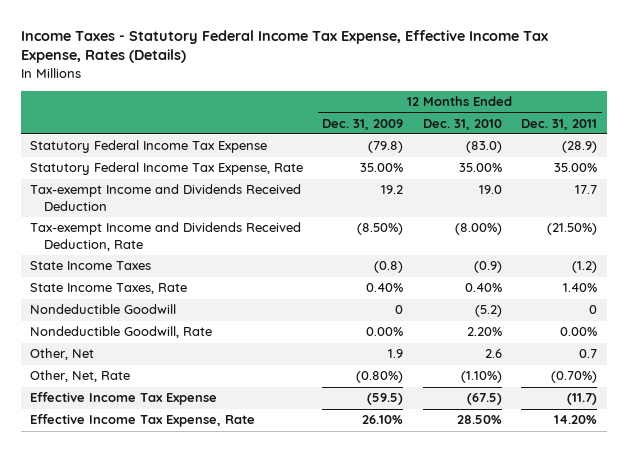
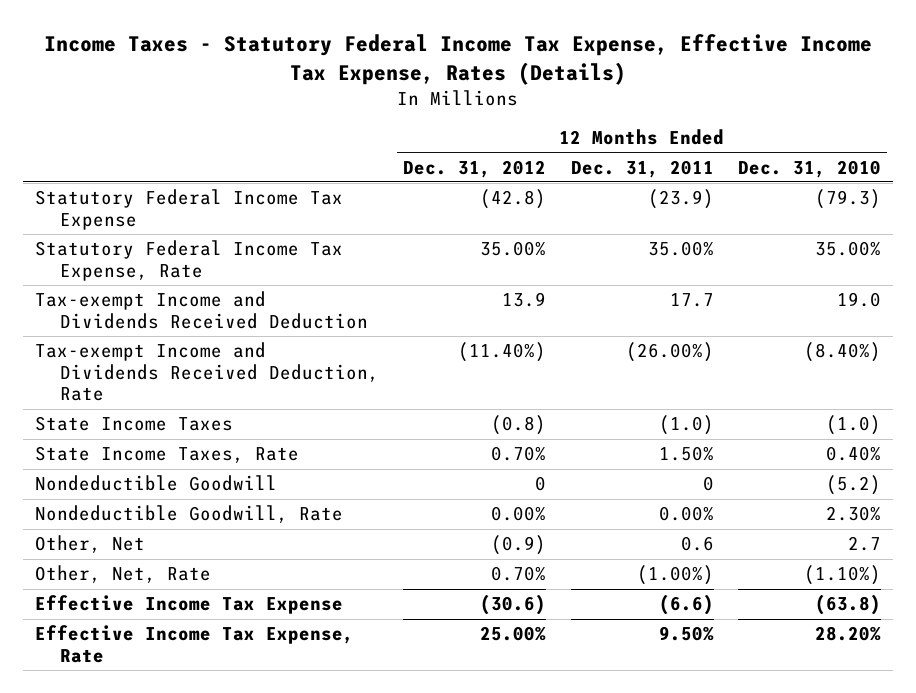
[322,118,404,130] Dec. 31, 2009 -> none
none -> [403,159,547,178] Dec. 31, 2012
[465,141,502,154] (83.0) -> [814,189,881,210] (79.3)
[561,141,597,154] (28.9) -> [647,189,714,210] (23.9)
[454,223,502,236] (8.00%) -> [803,342,881,363] (8.40%)
[546,223,597,236] (21.50%) -> [625,342,714,363] (26.00%)
[473,261,502,274] (0.9) -> [825,415,881,436] (1.0)
[571,261,597,274] (1.2) -> [658,415,714,436] (1.0)
[562,283,597,293] 1.40% -> [658,446,714,462] 1.50%
[466,327,502,337] 2.20% -> [825,506,881,522] 2.30%
[484,349,502,359] 2.6 -> [847,536,881,552] 2.7
[578,349,597,359] 0.7 -> [680,536,714,552] 0.6
[550,371,597,384] (0.70%) -> [636,565,714,586] (1.00%)
[466,393,502,406] (67.5) -> [814,594,881,616] (63.8)
[566,393,597,406] (11.7) -> [658,594,714,616] (6.6)
[456,415,502,425] 28.50% -> [814,626,881,642] 28.20%
[553,415,597,425] 14.20% -> [658,626,714,642] 9.50%

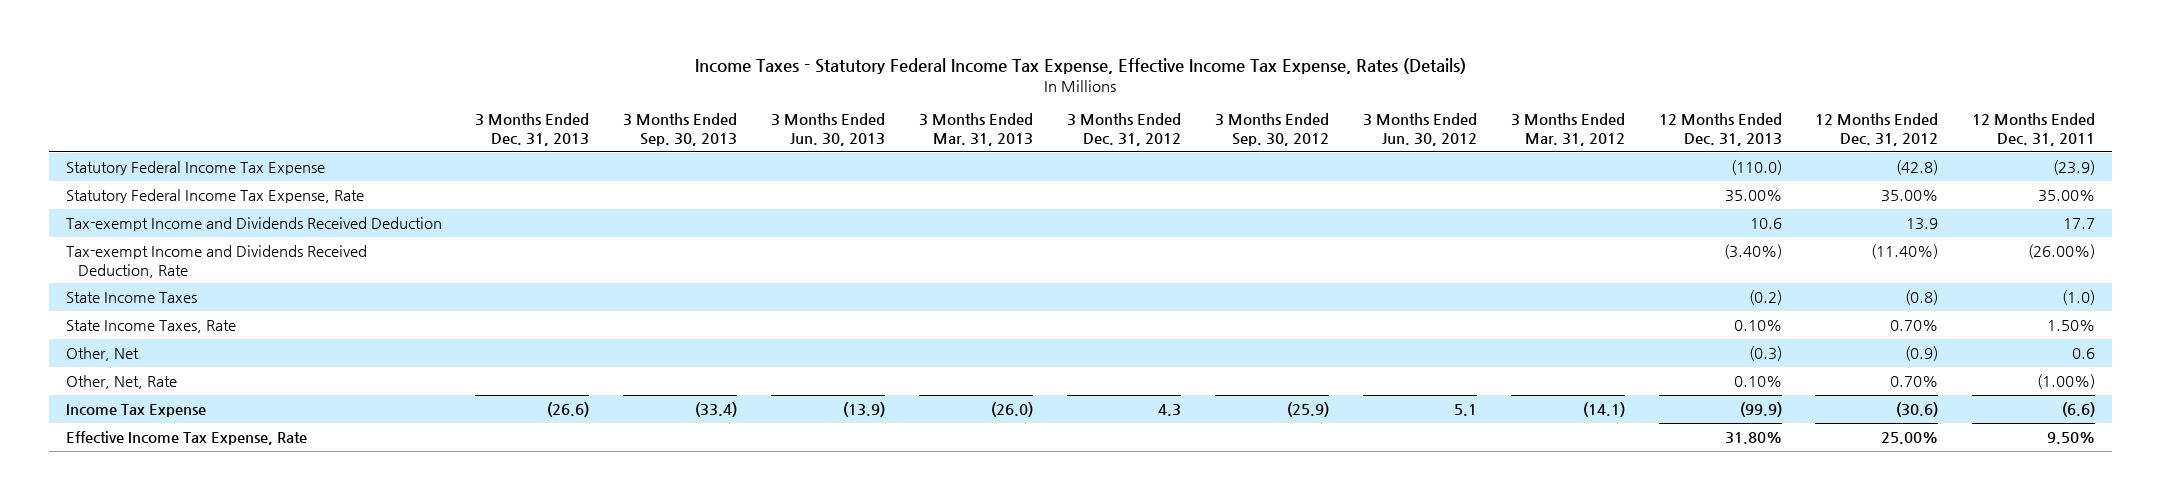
[737,159,881,178] Dec. 31, 2010 -> none
none -> [475,113,590,146] 3 Months Ended Dec. 31, 2013
none -> [623,113,738,146] 3 Months Ended Sep. 30, 2013
none -> [771,113,886,146] 3 Months Ended Jun. 30, 2013
none -> [919,113,1034,146] 3 Months Ended Mar. 31, 2013
none -> [1066,113,1181,146] 3 Months Ended Dec. 31, 2012
none -> [1214,113,1329,146] 3 Months Ended Sep. 30, 2012
none -> [1362,113,1477,146] 3 Months Ended Jun. 30, 2012
none -> [1510,113,1625,146] 3 Months Ended Mar. 31, 2012
none -> [1658,113,1782,146] 12 Months Ended Dec. 31, 2013
[34,475,277,492] Nondeductible Goodwill -> none
[34,505,343,524] Nondeductible Goodwill, Rate -> none
[34,595,343,615] Effective Income Tax Expense -> [65,403,206,417] Income Tax Expense

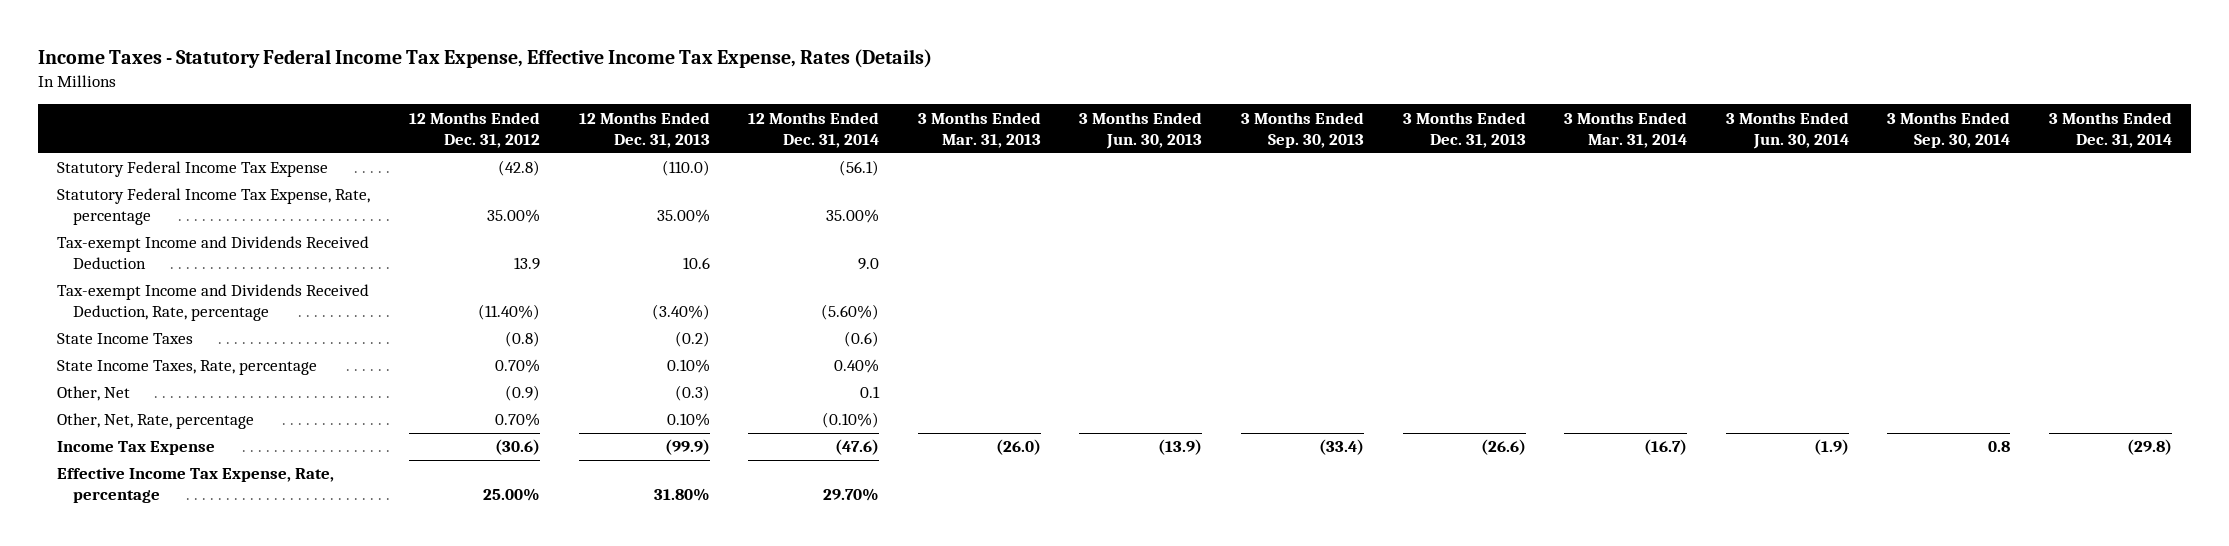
[1066,113,1181,146] 3 Months Ended Dec. 31, 2012 -> none
[1214,113,1329,146] 3 Months Ended Sep. 30, 2012 -> none
[1362,113,1477,146] 3 Months Ended Jun. 30, 2012 -> none
[1510,113,1625,146] 3 Months Ended Mar. 31, 2012 -> none
[1972,113,2096,146] 12 Months Ended Dec. 31, 2011 -> none
none -> [748,111,880,148] 12 Months Ended Dec. 31, 2014
none -> [1564,111,1688,148] 3 Months Ended Mar. 31, 2014
none -> [1725,111,1849,149] 3 Months Ended Jun. 30, 2014
none -> [1887,111,2011,148] 3 Months Ended Sep. 30, 2014
none -> [2048,111,2172,148] 3 Months Ended Dec. 31, 2014
[65,188,364,203] Statutory Federal Income Tax Expense, Rate -> [57,188,371,226] Statutory Federal Income Tax Expense, Rate, percentage
[65,244,367,278] Tax-exempt Income and Dividends Received Deduction, Rate -> [57,284,370,322] Tax-exempt Income and Dividends Received Deduction, Rate, percentage
[65,319,236,333] State Income Taxes, Rate -> [57,360,318,376] State Income Taxes, Rate, percentage
[65,374,177,389] Other, Net, Rate -> [57,413,255,430] Other, Net, Rate, percentage
[65,430,307,445] Effective Income Tax Expense, Rate -> [57,467,335,504] Effective Income Tax Expense, Rate, percentage

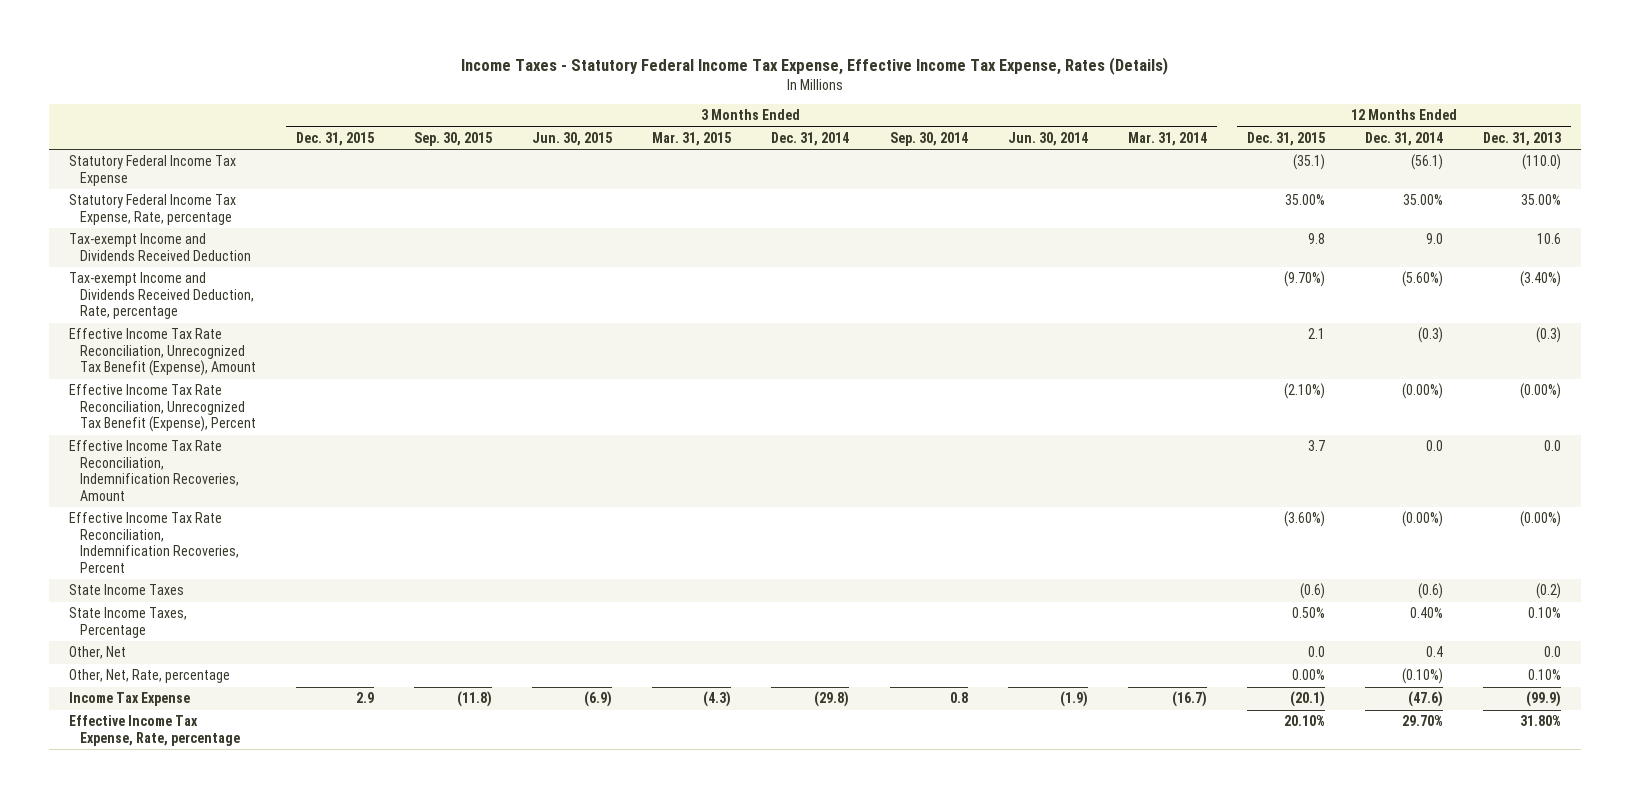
[408,111,540,148] 12 Months Ended Dec. 31, 2012 -> none
[917,111,1041,148] 3 Months Ended Mar. 31, 2013 -> none
[1079,111,1203,149] 3 Months Ended Jun. 30, 2013 -> none
[1240,111,1364,148] 3 Months Ended Sep. 30, 2013 -> none
[1402,111,1526,148] 3 Months Ended Dec. 31, 2013 -> none
none -> [296,131,375,146] Dec. 31, 2015
none -> [414,131,493,146] Sep. 30, 2015
none -> [532,131,613,146] Jun. 30, 2015
none -> [652,131,732,146] Mar. 31, 2015
none -> [1246,131,1325,146] Dec. 31, 2015
none -> [68,328,257,377] Effective Income Tax Rate Reconciliation, Unrecognized Tax Benefit (Expense), Amount
none -> [68,384,257,433] Effective Income Tax Rate Reconciliation, Unrecognized Tax Benefit (Expense), Percent
none -> [68,440,240,501] Effective Income Tax Rate Reconciliation, Indemnification Recoveries, Amount
none -> [68,512,240,573] Effective Income Tax Rate Reconciliation, Indemnification Recoveries, Percent
[57,360,318,376] State Income Taxes, Rate, percentage -> [68,607,187,638] State Income Taxes, Percentage
[674,385,710,402] (0.3) -> [1543,646,1561,658] 0.0
[860,386,881,399] 0.1 -> [1425,646,1443,658] 0.4

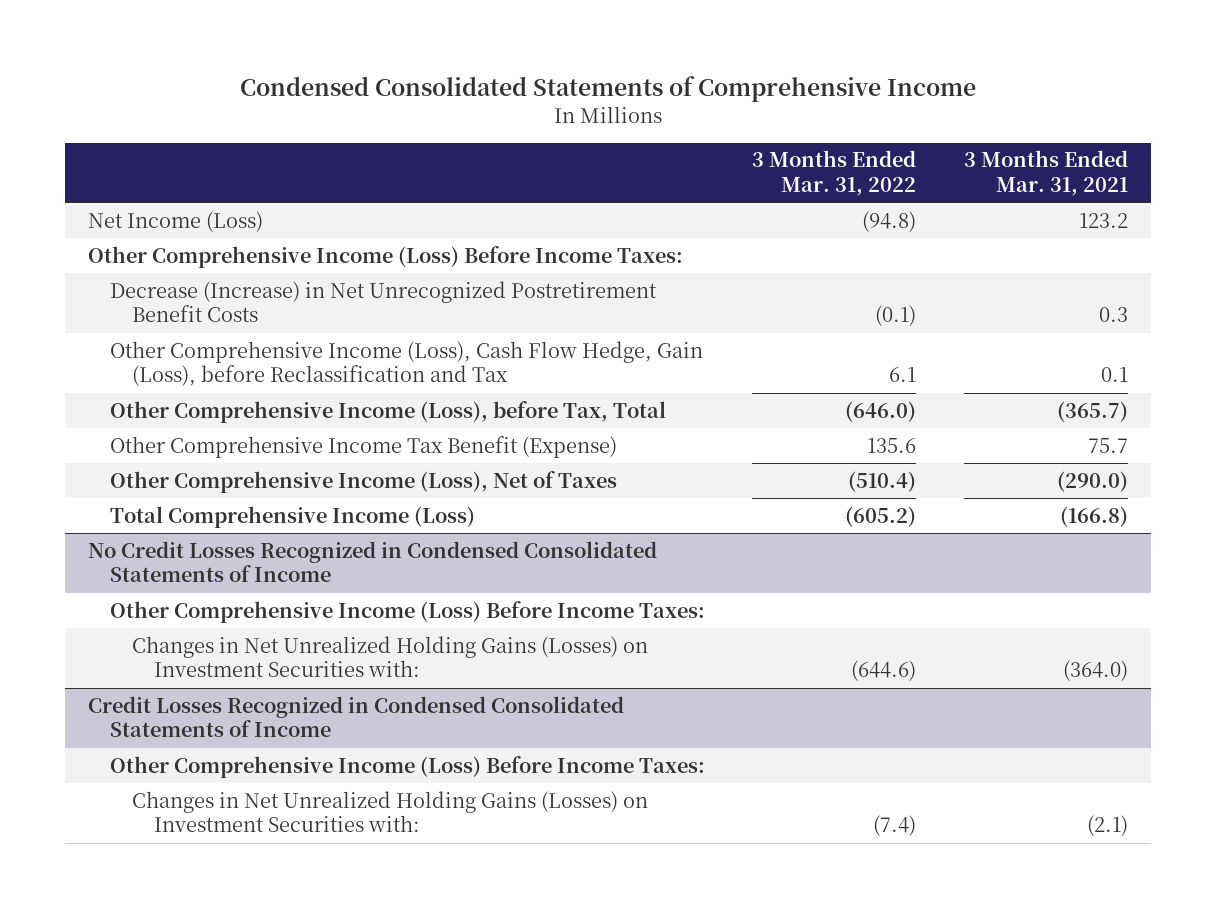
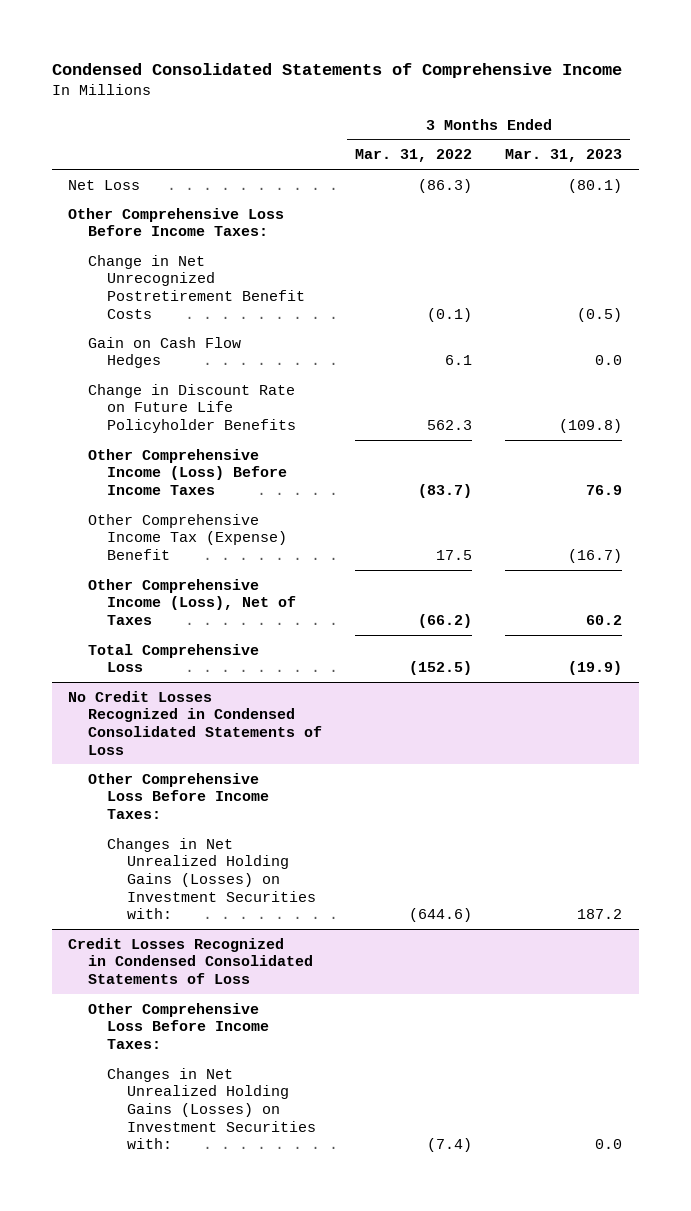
[963,150,1128,197] 3 Months Ended Mar. 31, 2021 -> none
none -> [505,149,623,163] Mar. 31, 2023
[88,210,264,232] Net Income (Loss) -> [68,179,141,190] Net Loss
[862,210,917,232] (94.8) -> [418,178,473,193] (86.3)
[88,245,684,268] Other Comprehensive Income (Loss) Before Income Taxes: -> [68,207,285,237] Other Comprehensive Loss Before Income Taxes:
[109,280,657,323] Decrease (Increase) in Net Unrecognized Postretirement Benefit Costs -> [87,254,306,319] Change in Net Unrecognized Postretirement Benefit Costs
[109,340,703,387] Other Comprehensive Income (Loss), Cash Flow Hedge, Gain (Loss), before Reclassification and Tax -> [87,336,241,369] Gain on Cash Flow Hedges
none -> [87,383,297,434] Change in Discount Rate on Future Life Policyholder Benefits
[109,400,666,423] Other Comprehensive Income (Loss), before Tax, Total -> [87,448,288,496] Other Comprehensive Income (Loss) Before Income Taxes
[845,400,917,422] (646.0) -> [418,484,473,499] (83.7)
[109,435,617,458] Other Comprehensive Income Tax Benefit (Expense) -> [87,513,288,561] Other Comprehensive Income Tax (Expense) Benefit
[867,437,917,453] 135.6 -> [436,550,473,561] 17.5
[848,470,917,492] (510.4) -> [418,614,473,629] (66.2)
[109,505,475,528] Total Comprehensive Income (Loss) -> [87,643,259,673] Total Comprehensive Loss
[845,505,917,527] (605.2) -> [409,661,473,676] (152.5)
[88,540,658,583] No Credit Losses Recognized in Condensed Consolidated Statements of Income -> [68,690,322,755] No Credit Losses Recognized in Condensed Consolidated Statements of Loss
[109,600,705,623] Other Comprehensive Income (Loss) Before Income Taxes: -> [87,772,270,820] Other Comprehensive Loss Before Income Taxes:
[88,695,625,738] Credit Losses Recognized in Condensed Consolidated Statements of Income -> [68,937,313,985] Credit Losses Recognized in Condensed Consolidated Statements of Loss
[109,755,705,778] Other Comprehensive Income (Loss) Before Income Taxes: -> [87,1002,270,1050] Other Comprehensive Loss Before Income Taxes:

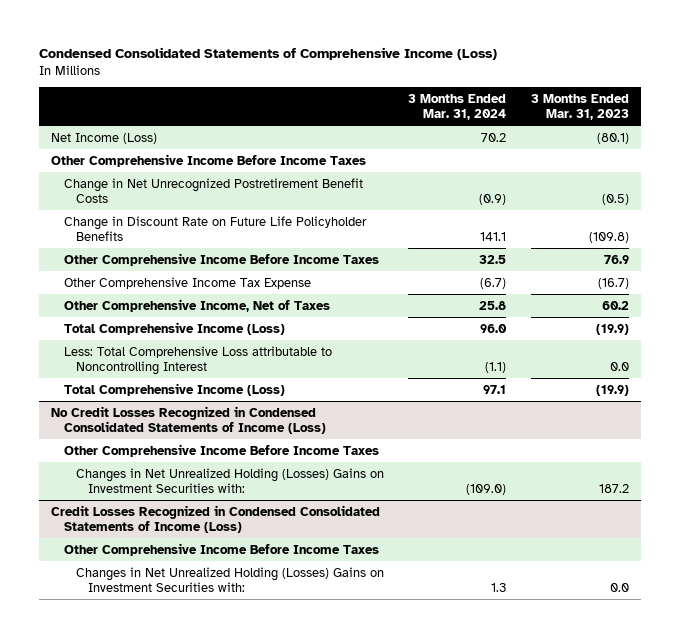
[51,63,622,79] Condensed Consolidated Statements of Comprehensive Income -> [39,47,498,61] Condensed Consolidated Statements of Comprehensive Income (Loss)
[355,149,473,163] Mar. 31, 2022 -> none
none -> [408,93,507,120] 3 Months Ended Mar. 31, 2024
[68,179,141,190] Net Loss -> [51,132,158,144] Net Income (Loss)
[68,207,285,237] Other Comprehensive Loss Before Income Taxes: -> [51,153,367,167] Other Comprehensive Income Before Income Taxes
[87,336,241,369] Gain on Cash Flow Hedges -> none
[87,448,288,496] Other Comprehensive Income (Loss) Before Income Taxes -> [63,252,379,266] Other Comprehensive Income Before Income Taxes
[87,513,288,561] Other Comprehensive Income Tax (Expense) Benefit -> [63,276,311,289] Other Comprehensive Income Tax Expense
[87,578,297,626] Other Comprehensive Income (Loss), Net of Taxes -> [63,298,330,312] Other Comprehensive Income, Net of Taxes
none -> [63,321,285,335] Total Comprehensive Income (Loss)
none -> [63,345,332,375] Less: Total Comprehensive Loss attributable to Noncontrolling Interest
[87,643,259,673] Total Comprehensive Loss -> [63,382,285,396] Total Comprehensive Income (Loss)
[68,690,322,755] No Credit Losses Recognized in Condensed Consolidated Statements of Loss -> [51,405,326,434] No Credit Losses Recognized in Condensed Consolidated Statements of Income (Loss)
[87,772,270,820] Other Comprehensive Loss Before Income Taxes: -> [63,443,379,457] Other Comprehensive Income Before Income Taxes
[107,837,316,920] Changes in Net Unrealized Holding Gains (Losses) on Investment Securities with: -> [75,467,384,493] Changes in Net Unrealized Holding (Losses) Gains on Investment Securities with:
[68,937,313,985] Credit Losses Recognized in Condensed Consolidated Statements of Loss -> [51,504,381,533] Credit Losses Recognized in Condensed Consolidated Statements of Income (Loss)
[87,1002,270,1050] Other Comprehensive Loss Before Income Taxes: -> [63,542,379,556] Other Comprehensive Income Before Income Taxes
[107,1067,316,1150] Changes in Net Unrealized Holding Gains (Losses) on Investment Securities with: -> [75,566,384,592] Changes in Net Unrealized Holding (Losses) Gains on Investment Securities with:

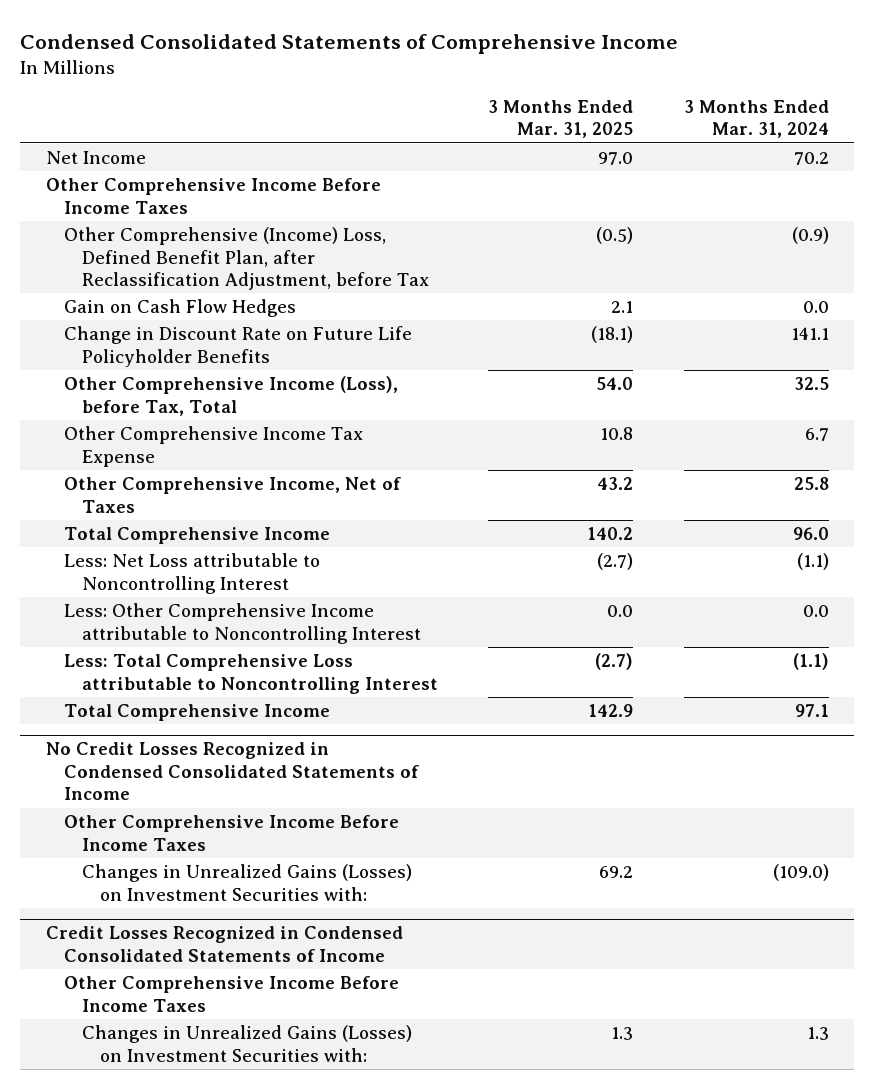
[39,47,498,61] Condensed Consolidated Statements of Comprehensive Income (Loss) -> [20,34,679,55] Condensed Consolidated Statements of Comprehensive Income
[530,93,629,120] 3 Months Ended Mar. 31, 2023 -> none
none -> [488,99,634,139] 3 Months Ended Mar. 31, 2025
[51,132,158,144] Net Income (Loss) -> [45,151,146,165] Net Income
[63,177,363,203] Change in Net Unrecognized Postretirement Benefit Costs -> [63,227,429,290] Other Comprehensive (Income) Loss, Defined Benefit Plan, after Reclassification Adjustment, before Tax
none -> [63,299,296,318] Gain on Cash Flow Hedges
[63,252,379,266] Other Comprehensive Income Before Income Taxes -> [63,376,398,416] Other Comprehensive Income (Loss), before Tax, Total
[480,277,507,289] (6.7) -> [805,428,830,442] 6.7
[63,321,285,335] Total Comprehensive Income (Loss) -> [63,527,330,545] Total Comprehensive Income
none -> [63,553,320,594] Less: Net Loss attributable to Noncontrolling Interest
none -> [63,603,421,644] Less: Other Comprehensive Income attributable to Noncontrolling Interest
[63,382,285,396] Total Comprehensive Income (Loss) -> [63,704,330,722] Total Comprehensive Income
[51,405,326,434] No Credit Losses Recognized in Condensed Consolidated Statements of Income (Loss) -> [45,742,419,801] No Credit Losses Recognized in Condensed Consolidated Statements of Income
[75,467,384,493] Changes in Net Unrealized Holding (Losses) Gains on Investment Securities with: -> [81,864,412,901] Changes in Unrealized Gains (Losses) on Investment Securities with:
[51,504,381,533] Credit Losses Recognized in Condensed Consolidated Statements of Income (Loss) -> [45,926,403,962] Credit Losses Recognized in Condensed Consolidated Statements of Income
[75,566,384,592] Changes in Net Unrealized Holding (Losses) Gains on Investment Securities with: -> [81,1025,412,1062] Changes in Unrealized Gains (Losses) on Investment Securities with:

